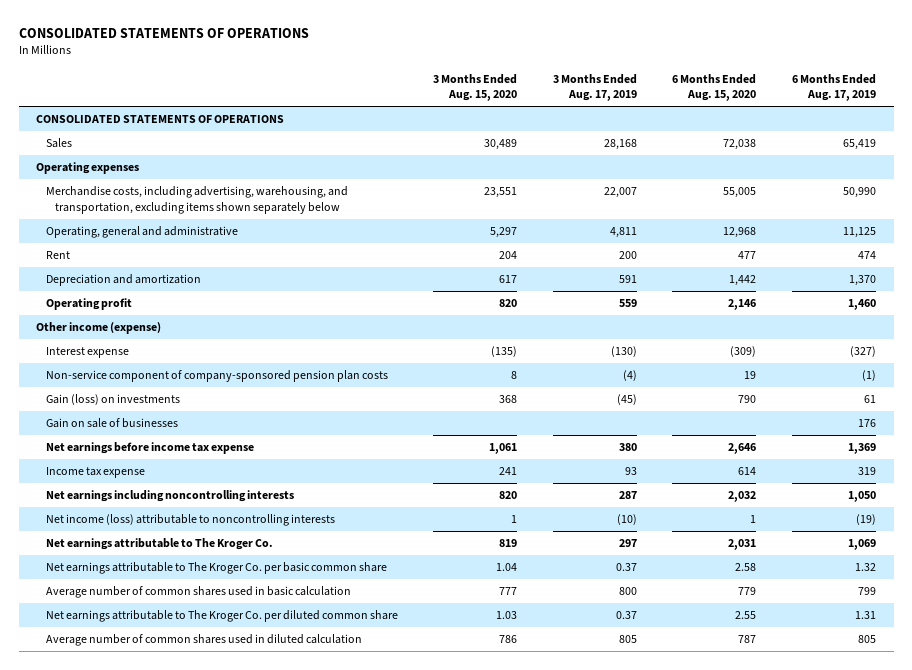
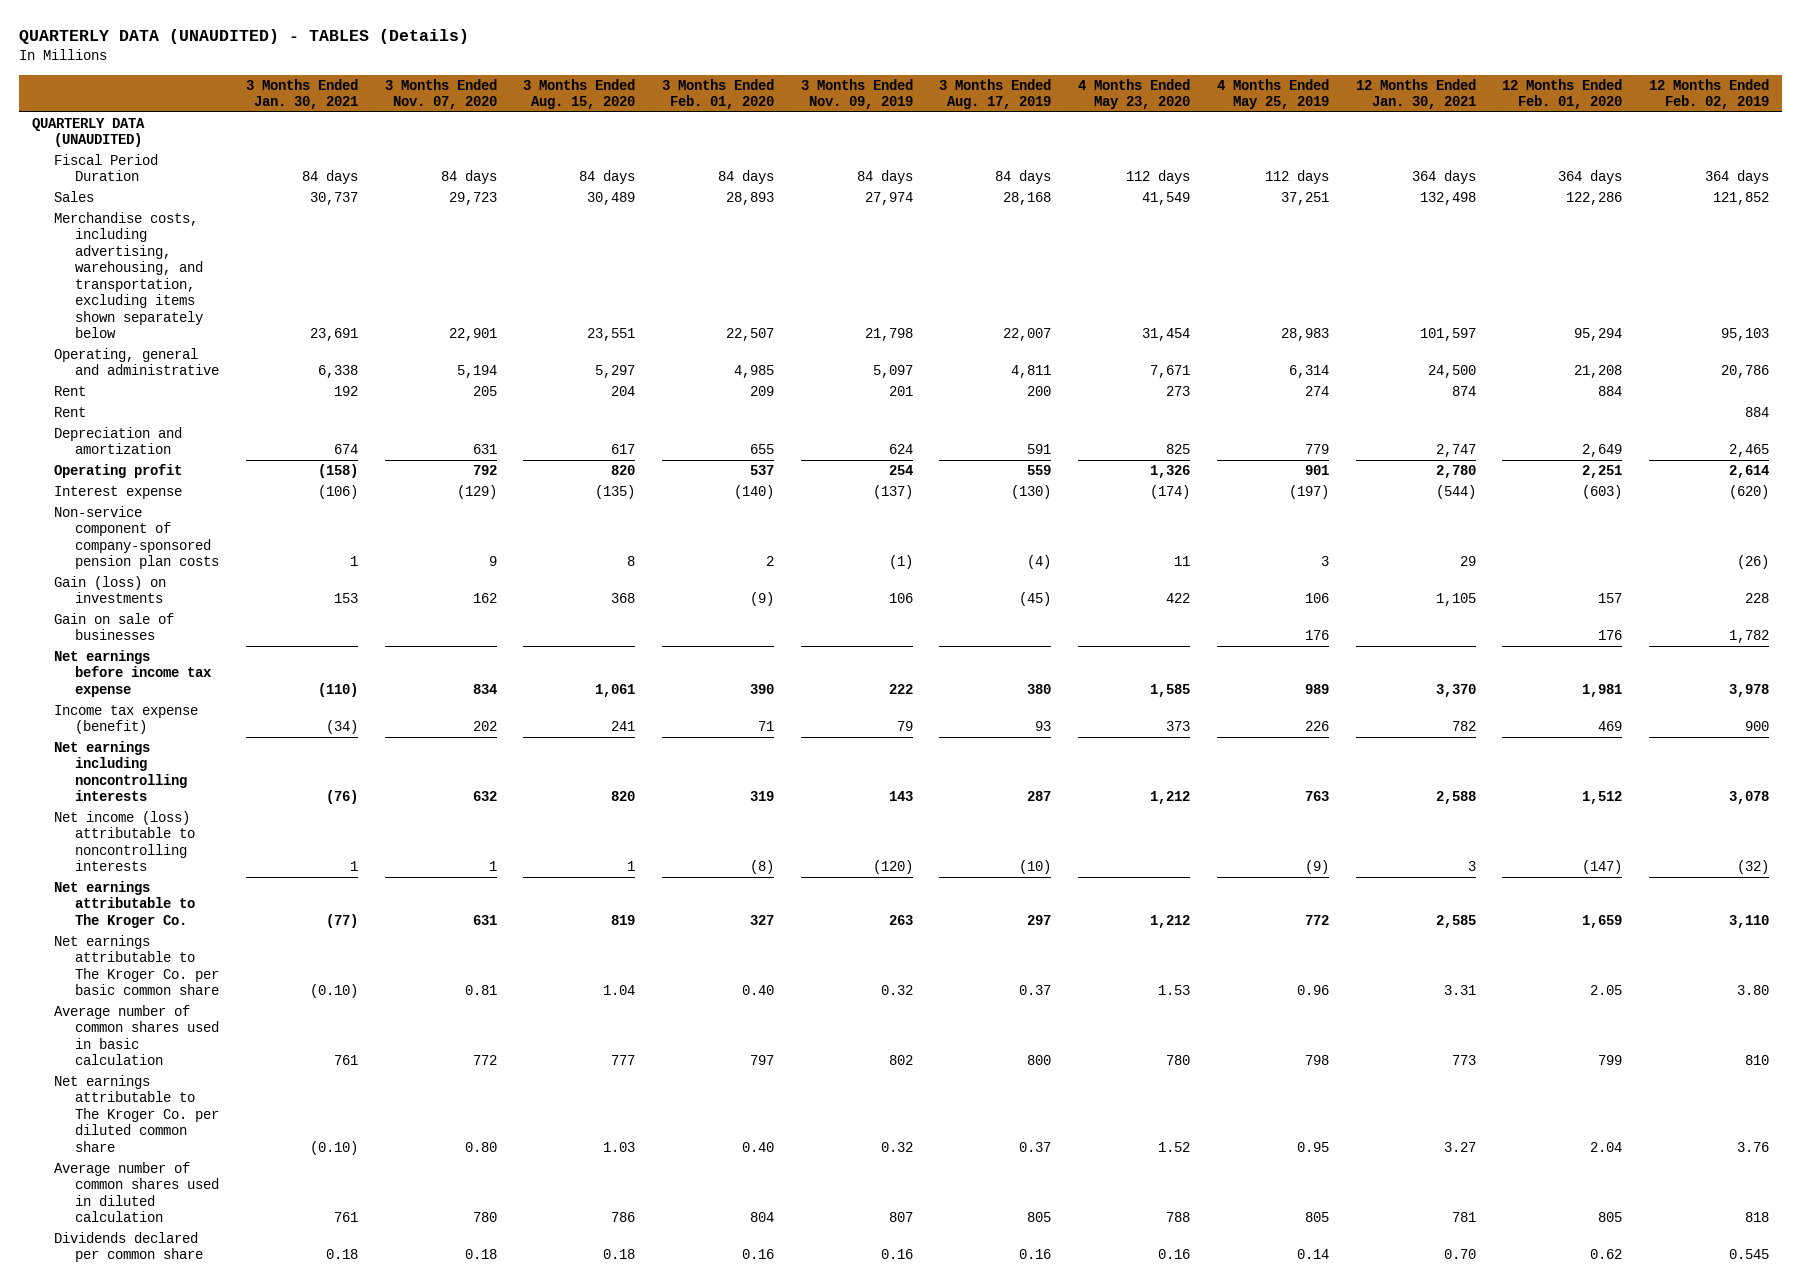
[18,27,309,38] CONSOLIDATED STATEMENTS OF OPERATIONS -> [19,29,470,45] QUARTERLY DATA (UNAUDITED) - TABLES (Details)
[672,73,757,102] 6 Months Ended Aug. 15, 2020 -> none
[792,73,877,102] 6 Months Ended Aug. 17, 2019 -> none
none -> [245,78,358,110] 3 Months Ended Jan. 30, 2021
none -> [384,78,497,110] 3 Months Ended Nov. 07, 2020
none -> [662,78,775,110] 3 Months Ended Feb. 01, 2020
none -> [800,78,913,110] 3 Months Ended Nov. 09, 2019
none -> [1078,78,1191,110] 4 Months Ended May 23, 2020
none -> [1216,78,1329,110] 4 Months Ended May 25, 2019
none -> [1355,78,1476,110] 12 Months Ended Jan. 30, 2021
none -> [1502,78,1623,110] 12 Months Ended Feb. 01, 2020
none -> [1648,78,1769,110] 12 Months Ended Feb. 02, 2019
[36,115,285,124] CONSOLIDATED STATEMENTS OF OPERATIONS -> none
none -> [32,118,146,148] QUARTERLY DATA (UNAUDITED)
none -> [53,154,158,182] Fiscal Period Duration
[36,162,140,175] Operating expenses -> none
none -> [53,407,86,418] Rent
[36,322,162,335] Other income (expense) -> none
[45,467,145,479] Income tax expense -> [53,705,198,735] Income tax expense (benefit)
none -> [53,1232,204,1263] Dividends declared per common share

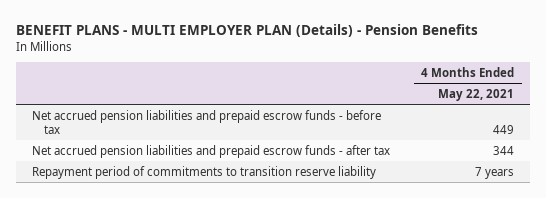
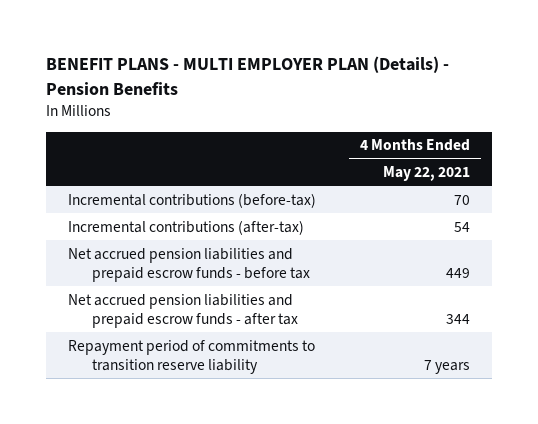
none -> [67,192,316,208] Incremental contributions (before-tax)
none -> [67,219,304,235] Incremental contributions (after-tax)

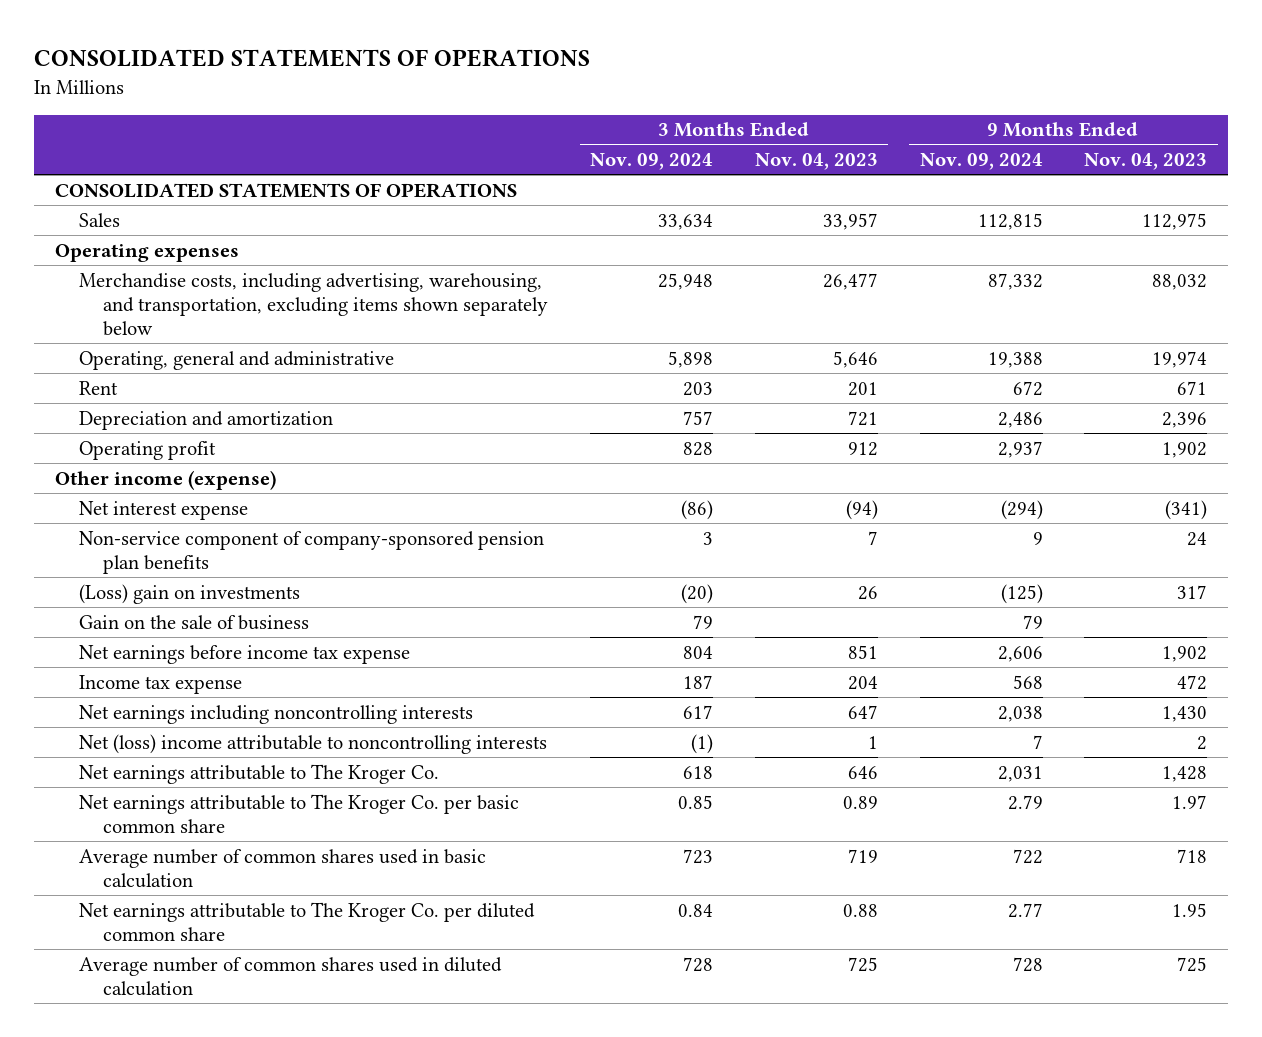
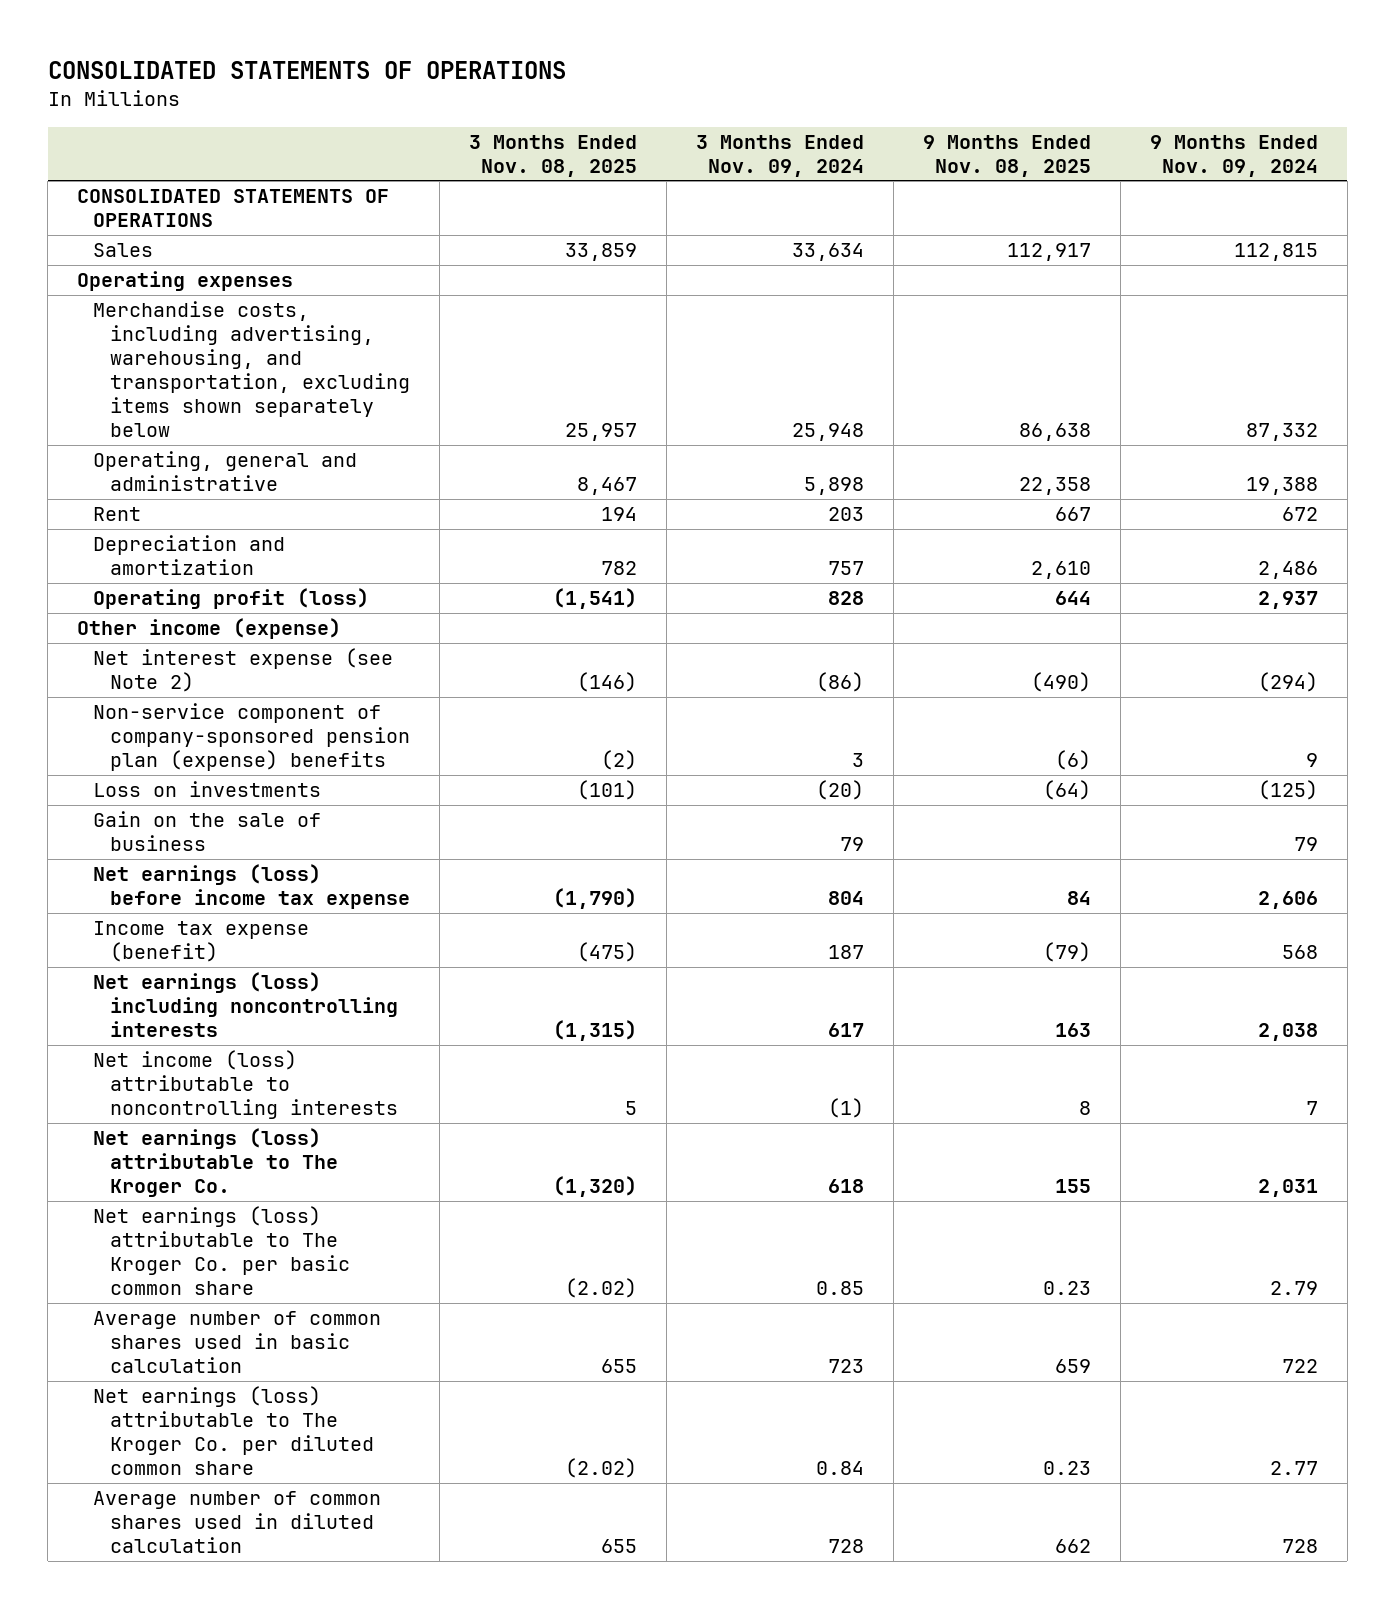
[754,153,878,171] Nov. 04, 2023 -> none
[1084,153,1208,171] Nov. 04, 2023 -> none
none -> [468,134,637,177] 3 Months Ended Nov. 08, 2025
none -> [922,134,1091,177] 9 Months Ended Nov. 08, 2025
[79,440,217,460] Operating profit -> [93,588,370,610] Operating profit (loss)
[79,500,249,520] Net interest expense -> [93,648,394,693] Net interest expense (see Note 2)
[79,530,545,574] Non-service component of company-sponsored pension plan benefits -> [93,703,410,772] Non-service component of company-sponsored pension plan (expense) benefits
[79,583,301,604] (Loss) gain on investments -> [93,781,322,798] Loss on investments
[79,644,411,664] Net earnings before income tax expense -> [93,864,410,910] Net earnings (loss) before income tax expense
[79,674,243,694] Income tax expense -> [93,921,310,963] Income tax expense (benefit)
[79,704,474,724] Net earnings including noncontrolling interests -> [93,972,398,1038] Net earnings (loss) including noncontrolling interests
[79,733,548,754] Net (loss) income attributable to noncontrolling interests -> [93,1050,398,1120] Net income (loss) attributable to noncontrolling interests
[79,763,440,784] Net earnings attributable to The Kroger Co. -> [93,1128,338,1198] Net earnings (loss) attributable to The Kroger Co.
[79,793,520,833] Net earnings attributable to The Kroger Co. per basic common share -> [93,1206,350,1296] Net earnings (loss) attributable to The Kroger Co. per basic common share
[79,901,536,941] Net earnings attributable to The Kroger Co. per diluted common share -> [93,1386,374,1476] Net earnings (loss) attributable to The Kroger Co. per diluted common share

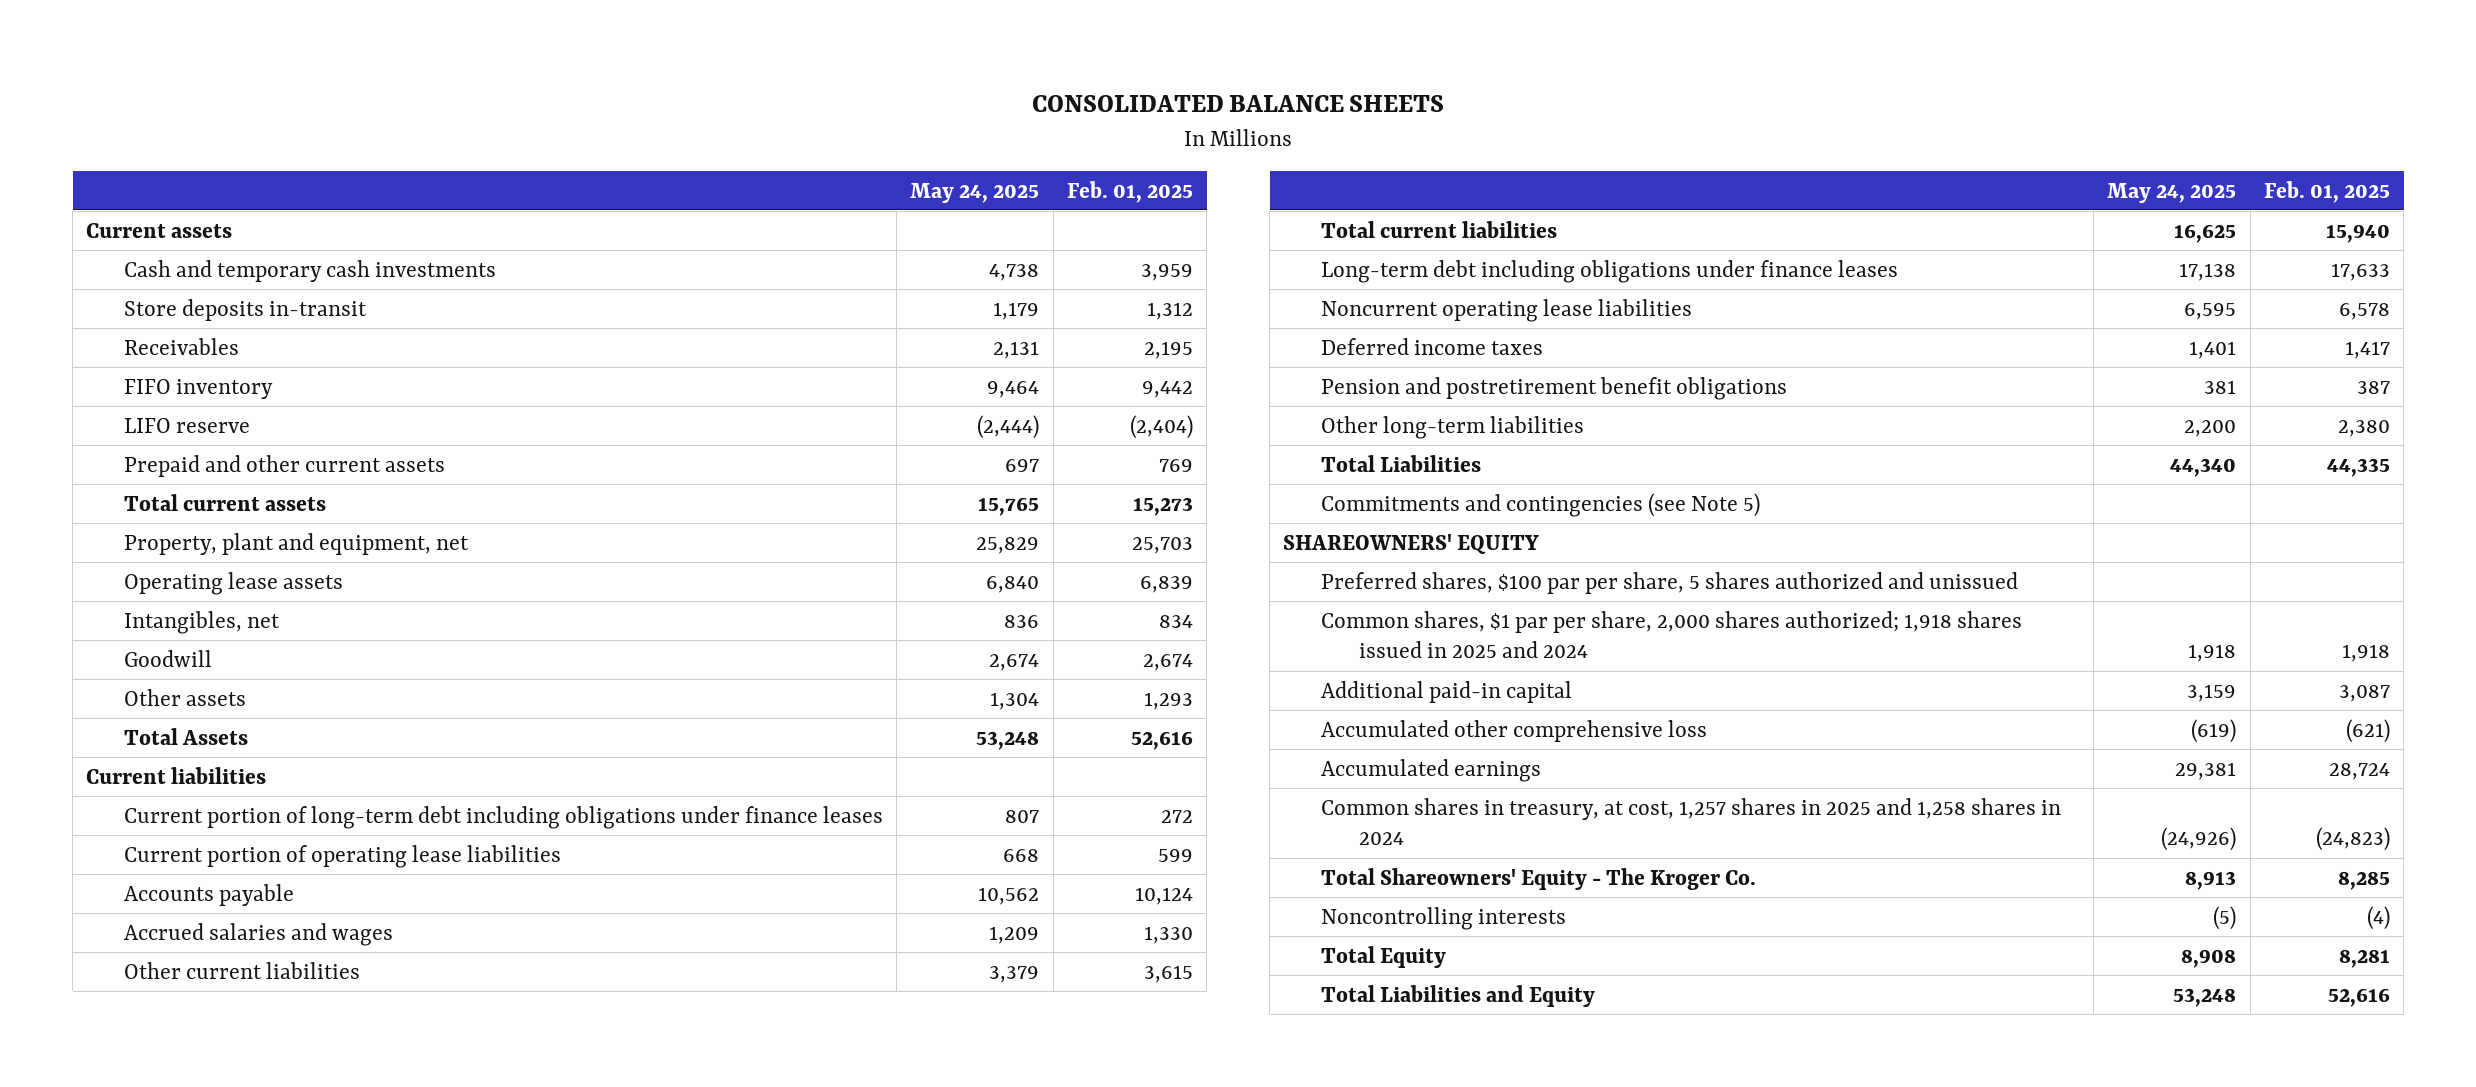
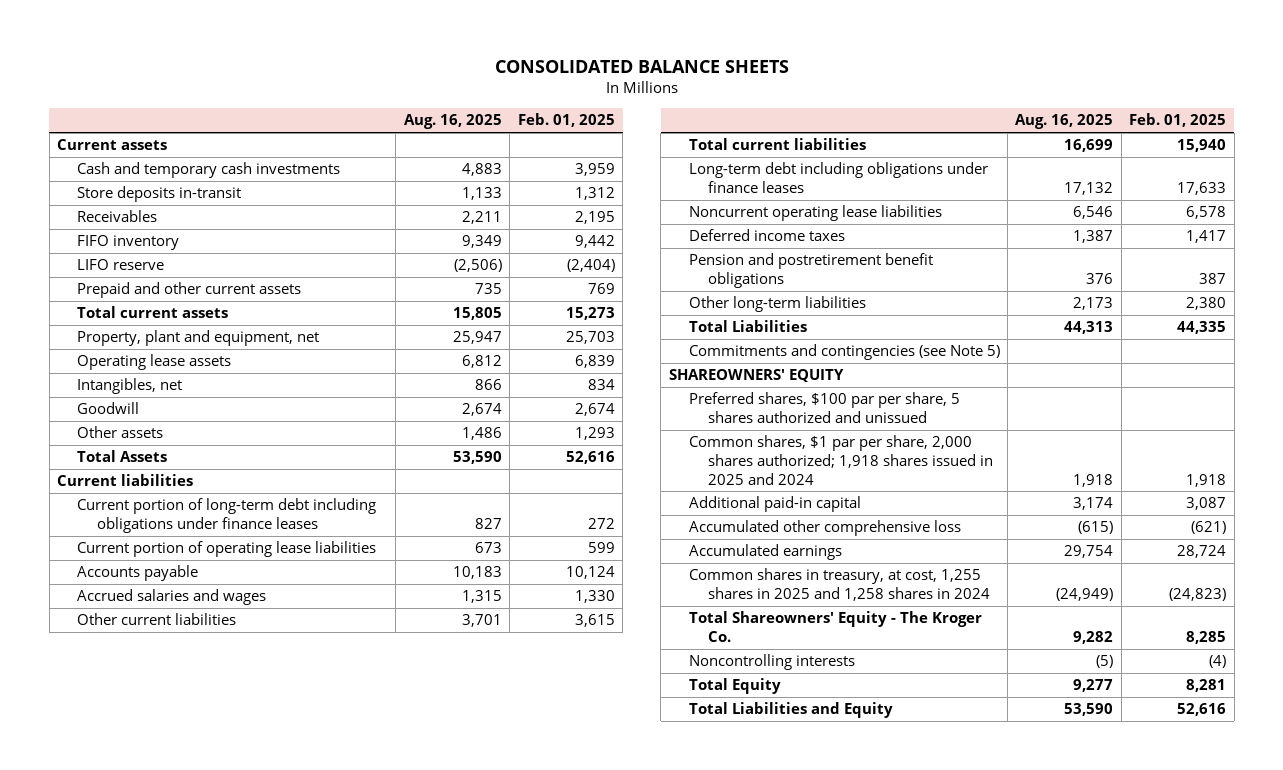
[910,182,1040,203] May 24, 2025 -> none
none -> [403,114,502,130] Aug. 16, 2025
[1321,797,2062,846] Common shares in treasury, at cost, 1,257 shares in 2025 and 1,258 shares in 2024 -> [688,568,991,602] Common shares in treasury, at cost, 1,255 shares in 2025 and 1,258 shares in 2024

